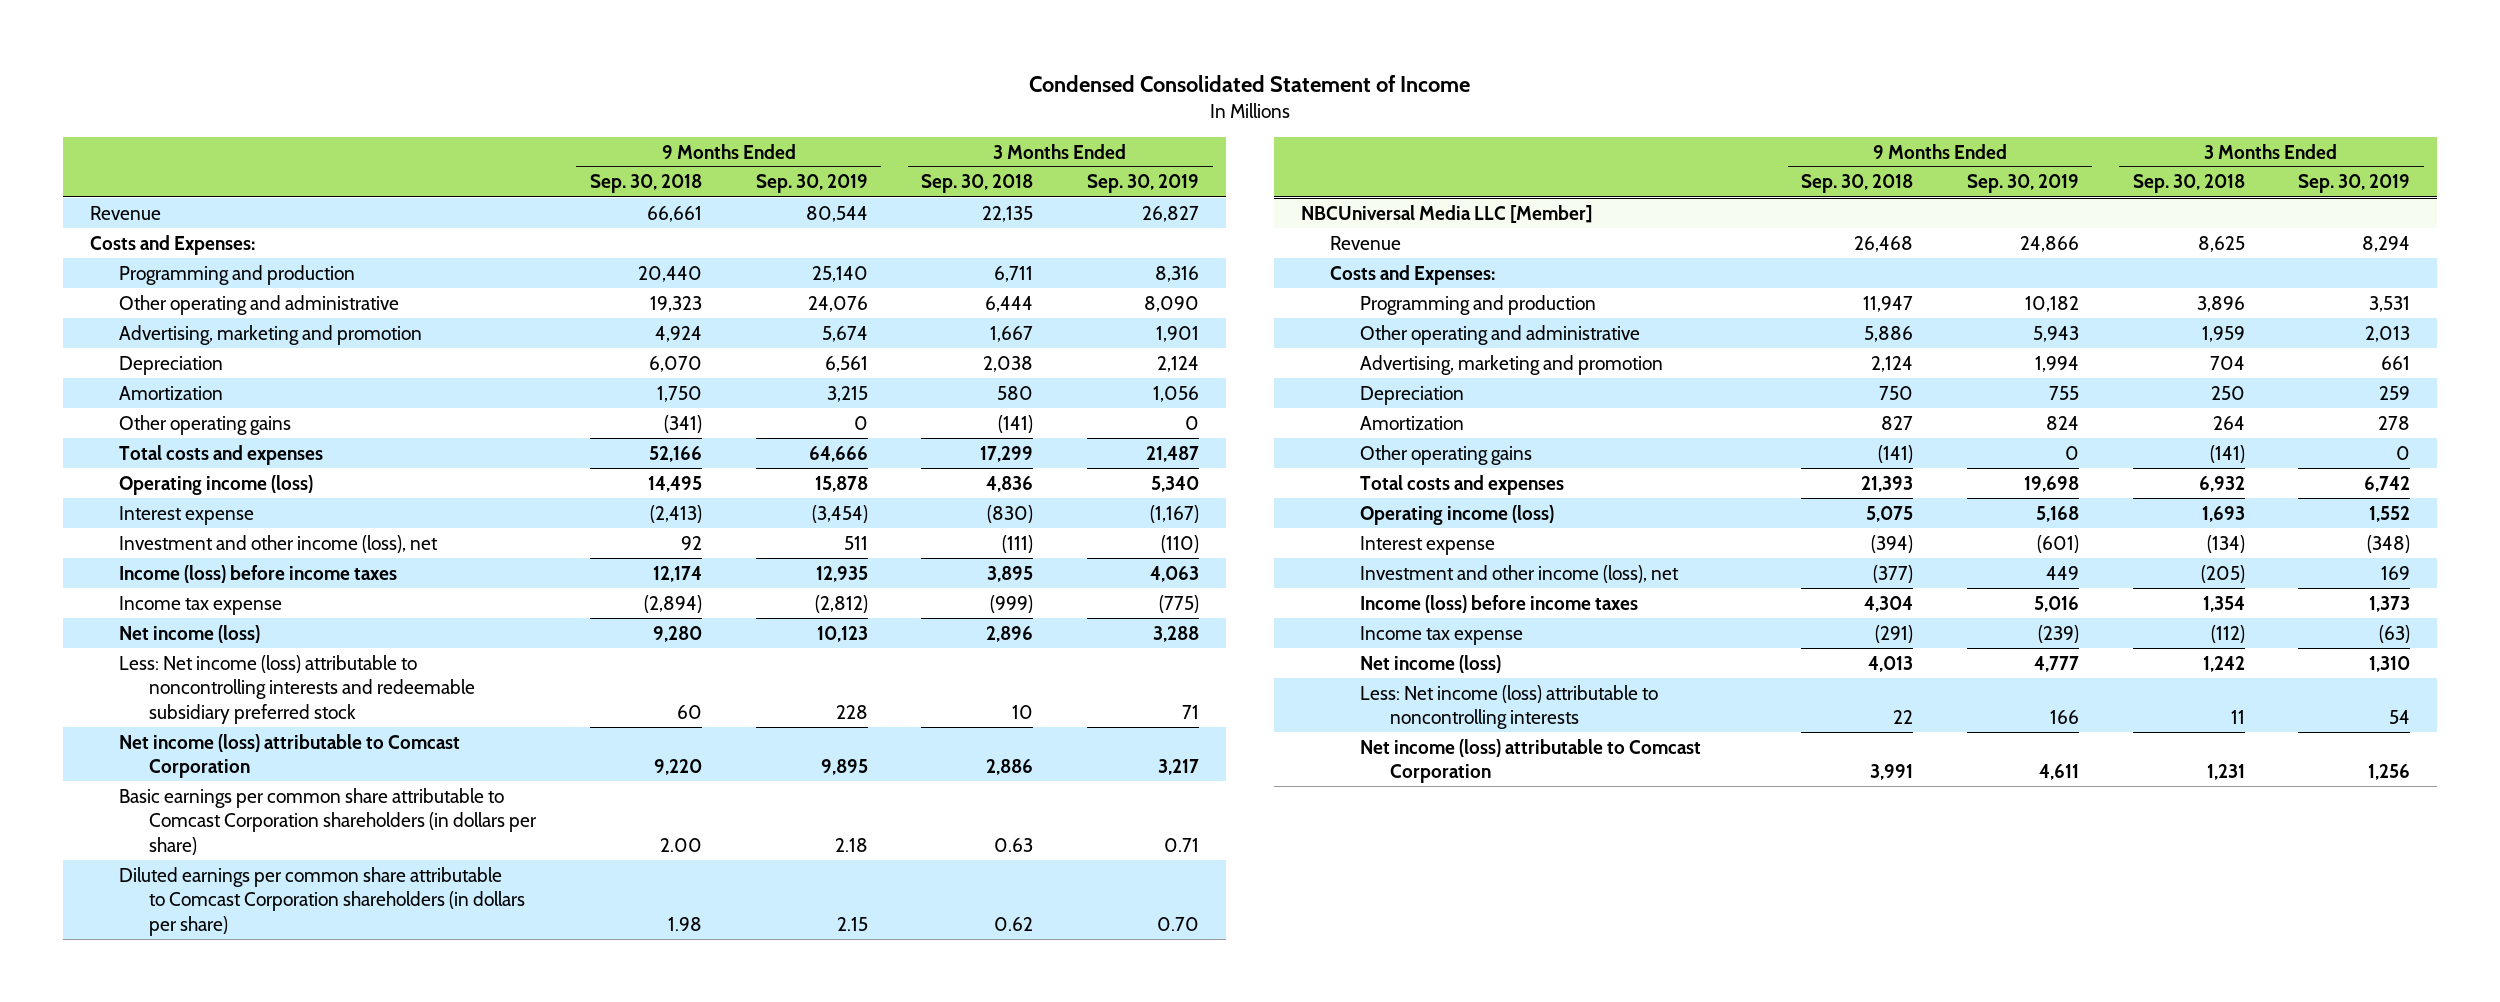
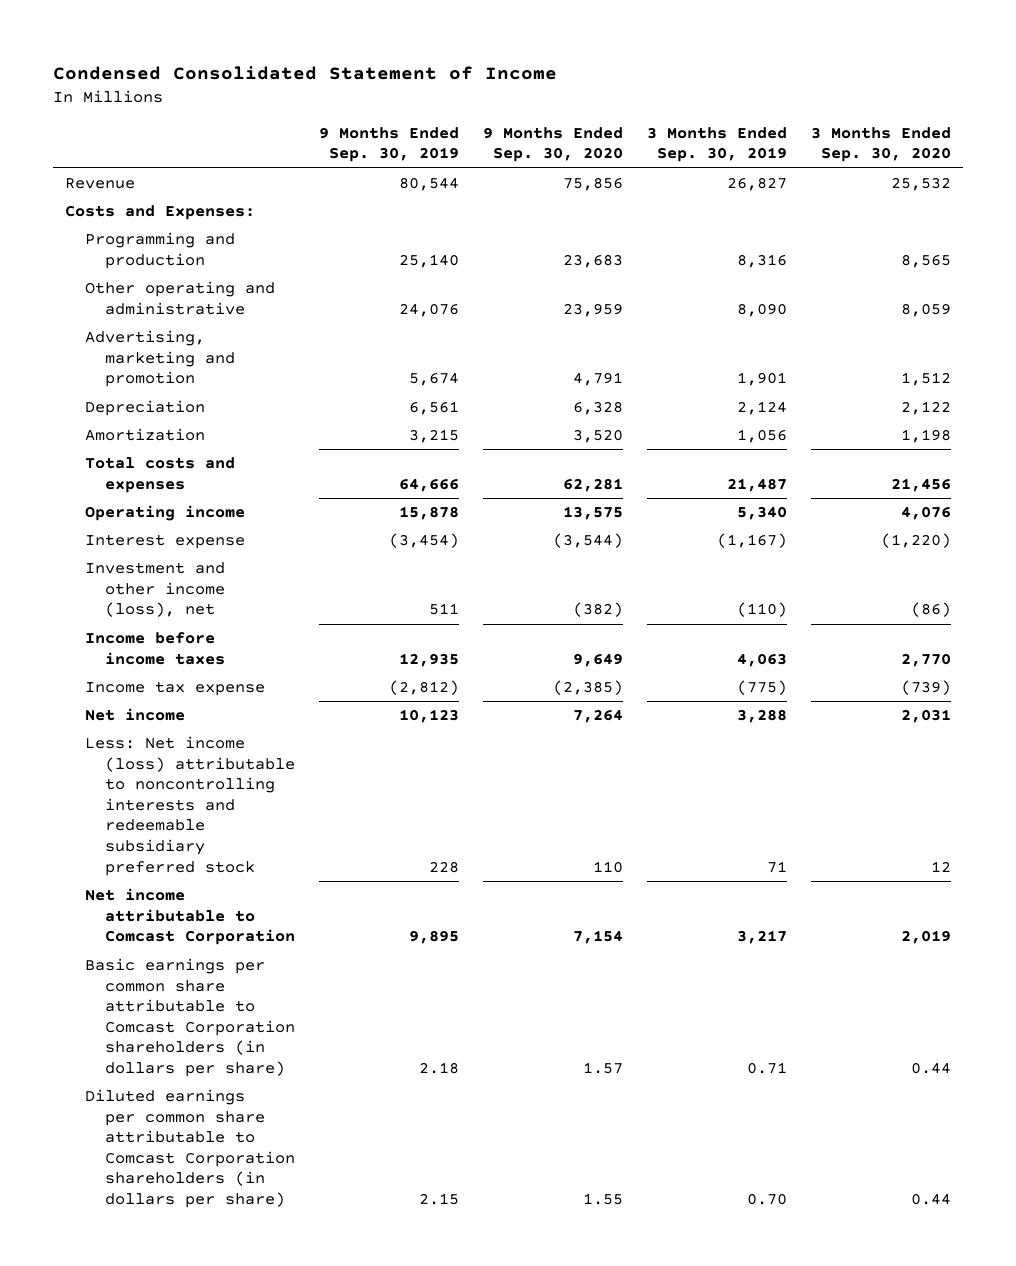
[589,174,702,194] Sep. 30, 2018 -> none
[921,174,1034,194] Sep. 30, 2018 -> none
none -> [483,126,624,163] 9 Months Ended Sep. 30, 2020
none -> [810,126,951,163] 3 Months Ended Sep. 30, 2020
[119,414,292,435] Other operating gains -> none
[119,474,314,495] Operating income (loss) -> [85,505,246,522] Operating income
[119,564,398,583] Income (loss) before income taxes -> [85,632,226,665] Income before income taxes
[119,624,261,643] Net income (loss) -> [85,708,186,722] Net income
[119,733,461,779] Net income (loss) attributable to Comcast Corporation -> [85,888,296,946] Net income attributable to Comcast Corporation
[1300,204,1592,223] NBCUniversal Media LLC [Member] -> none
[1330,235,1402,250] Revenue -> none
[1330,264,1496,285] Costs and Expenses: -> none
[1360,294,1597,315] Programming and production -> none
[1360,324,1641,345] Other operating and administrative -> none
[1360,354,1664,375] Advertising, marketing and promotion -> none
[1360,385,1465,405] Depreciation -> none
[1360,415,1465,430] Amortization -> none
[1360,444,1533,465] Other operating gains -> none
[1360,474,1565,495] Total costs and expenses -> none
[1360,504,1555,525] Operating income (loss) -> none
[1360,535,1496,555] Interest expense -> none
[1360,564,1680,583] Investment and other income (loss), net -> none
[1360,594,1639,613] Income (loss) before income taxes -> none
[1360,625,1524,645] Income tax expense -> none
[1360,654,1502,673] Net income (loss) -> none
[1360,684,1659,730] Less: Net income (loss) attributable to noncontrolling interests -> none
[1360,738,1702,784] Net income (loss) attributable to Comcast Corporation -> none

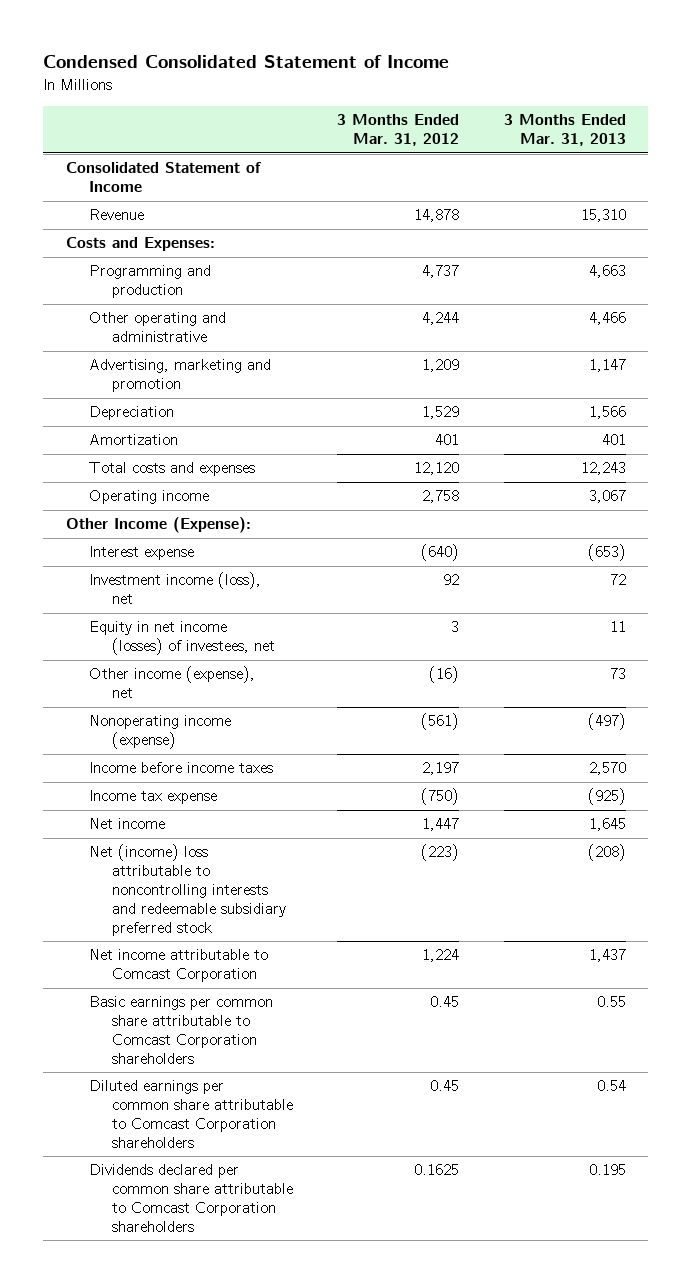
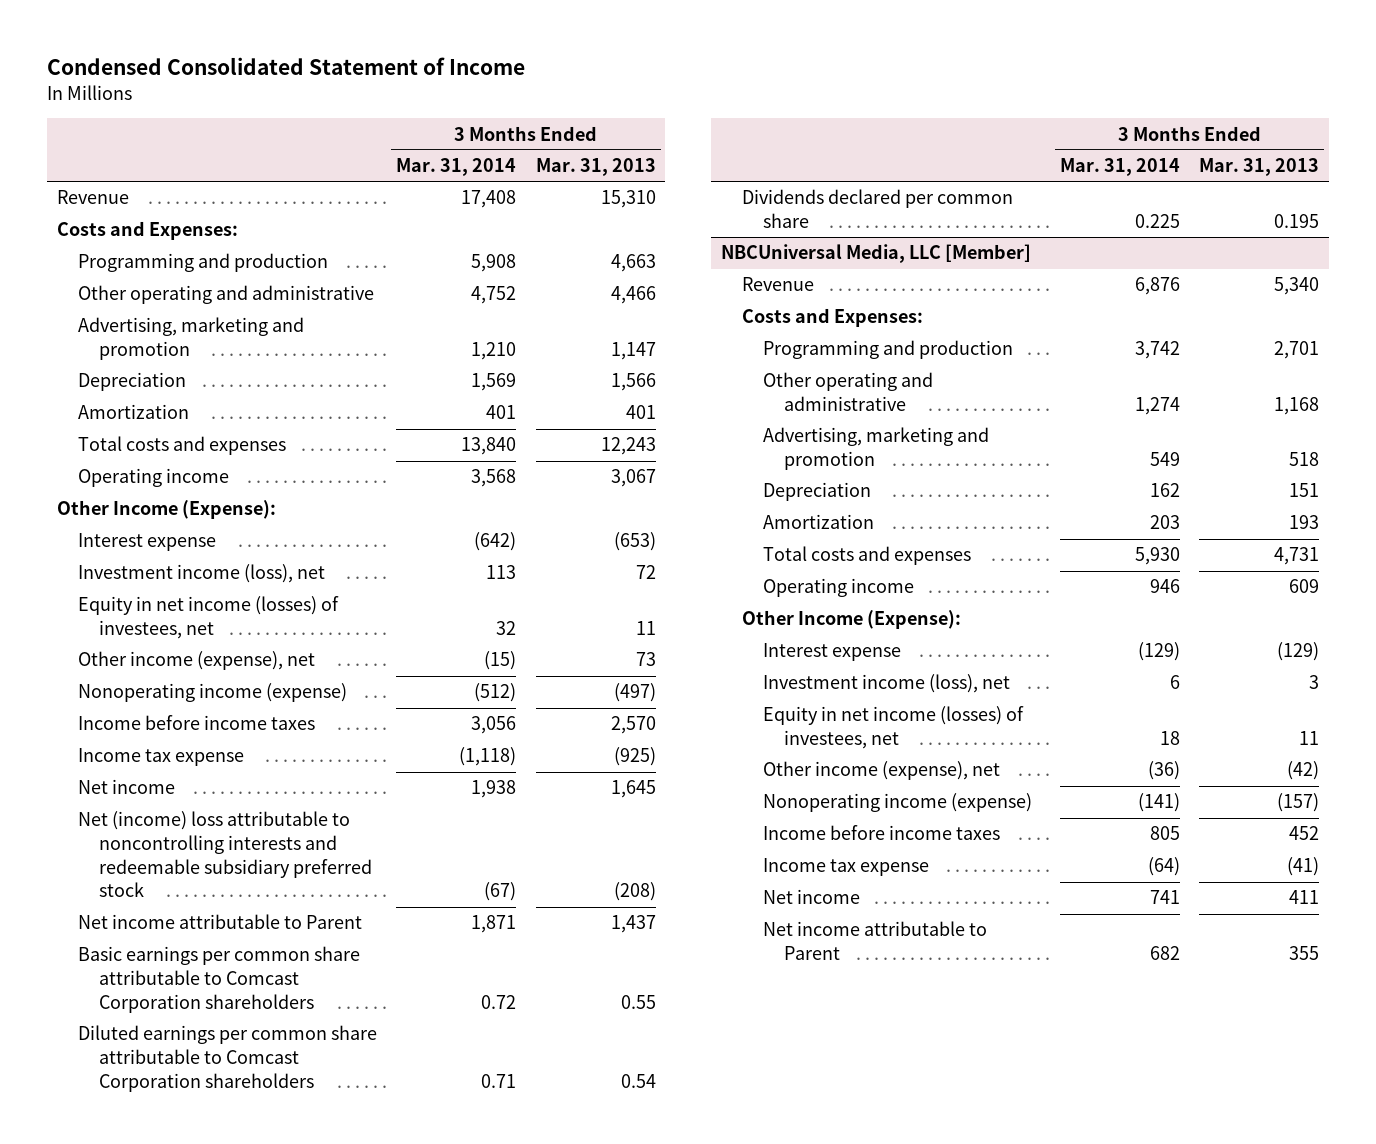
[337,114,460,147] 3 Months Ended Mar. 31, 2012 -> none
none -> [396,158,517,177] Mar. 31, 2014
[65,162,262,193] Consolidated Statement of Income -> none
[88,949,268,983] Net income attributable to Comcast Corporation -> [77,914,362,930] Net income attributable to Parent
[88,1164,293,1232] Dividends declared per common share attributable to Comcast Corporation shareholders -> [741,189,1013,229] Dividends declared per common share
none -> [720,244,1031,264] NBCUniversal Media, LLC [Member]
none -> [741,277,814,292] Revenue
none -> [741,308,923,328] Costs and Expenses:
none -> [762,340,1013,360] Programming and production
none -> [762,372,933,412] Other operating and administrative
none -> [762,427,989,471] Advertising, marketing and promotion
none -> [762,482,871,502] Depreciation
none -> [762,514,874,530] Amortization
none -> [762,546,971,566] Total costs and expenses
none -> [762,578,914,598] Operating income
none -> [741,610,961,630] Other Income (Expense):
none -> [762,643,901,662] Interest expense
none -> [762,674,1010,694] Investment income (loss), net
none -> [762,706,1024,750] Equity in net income (losses) of investees, net
none -> [762,761,1000,781] Other income (expense), net
none -> [762,793,1032,813] Nonoperating income (expense)
none -> [762,825,1000,841] Income before income taxes
none -> [762,858,929,877] Income tax expense
none -> [762,889,860,905] Net income
none -> [762,921,987,961] Net income attributable to Parent

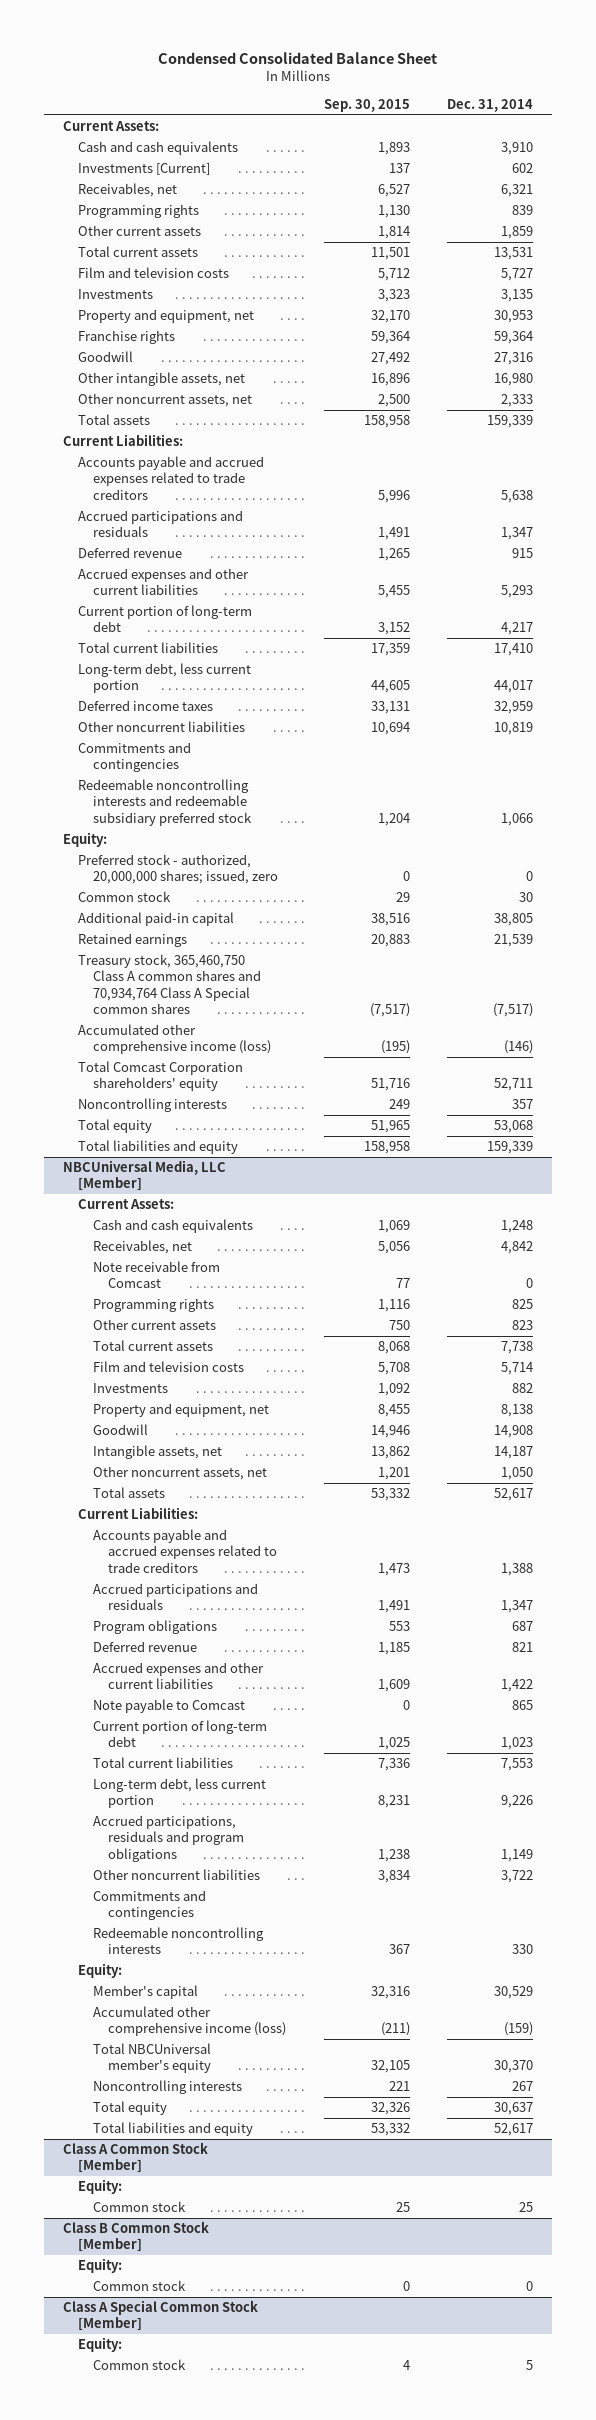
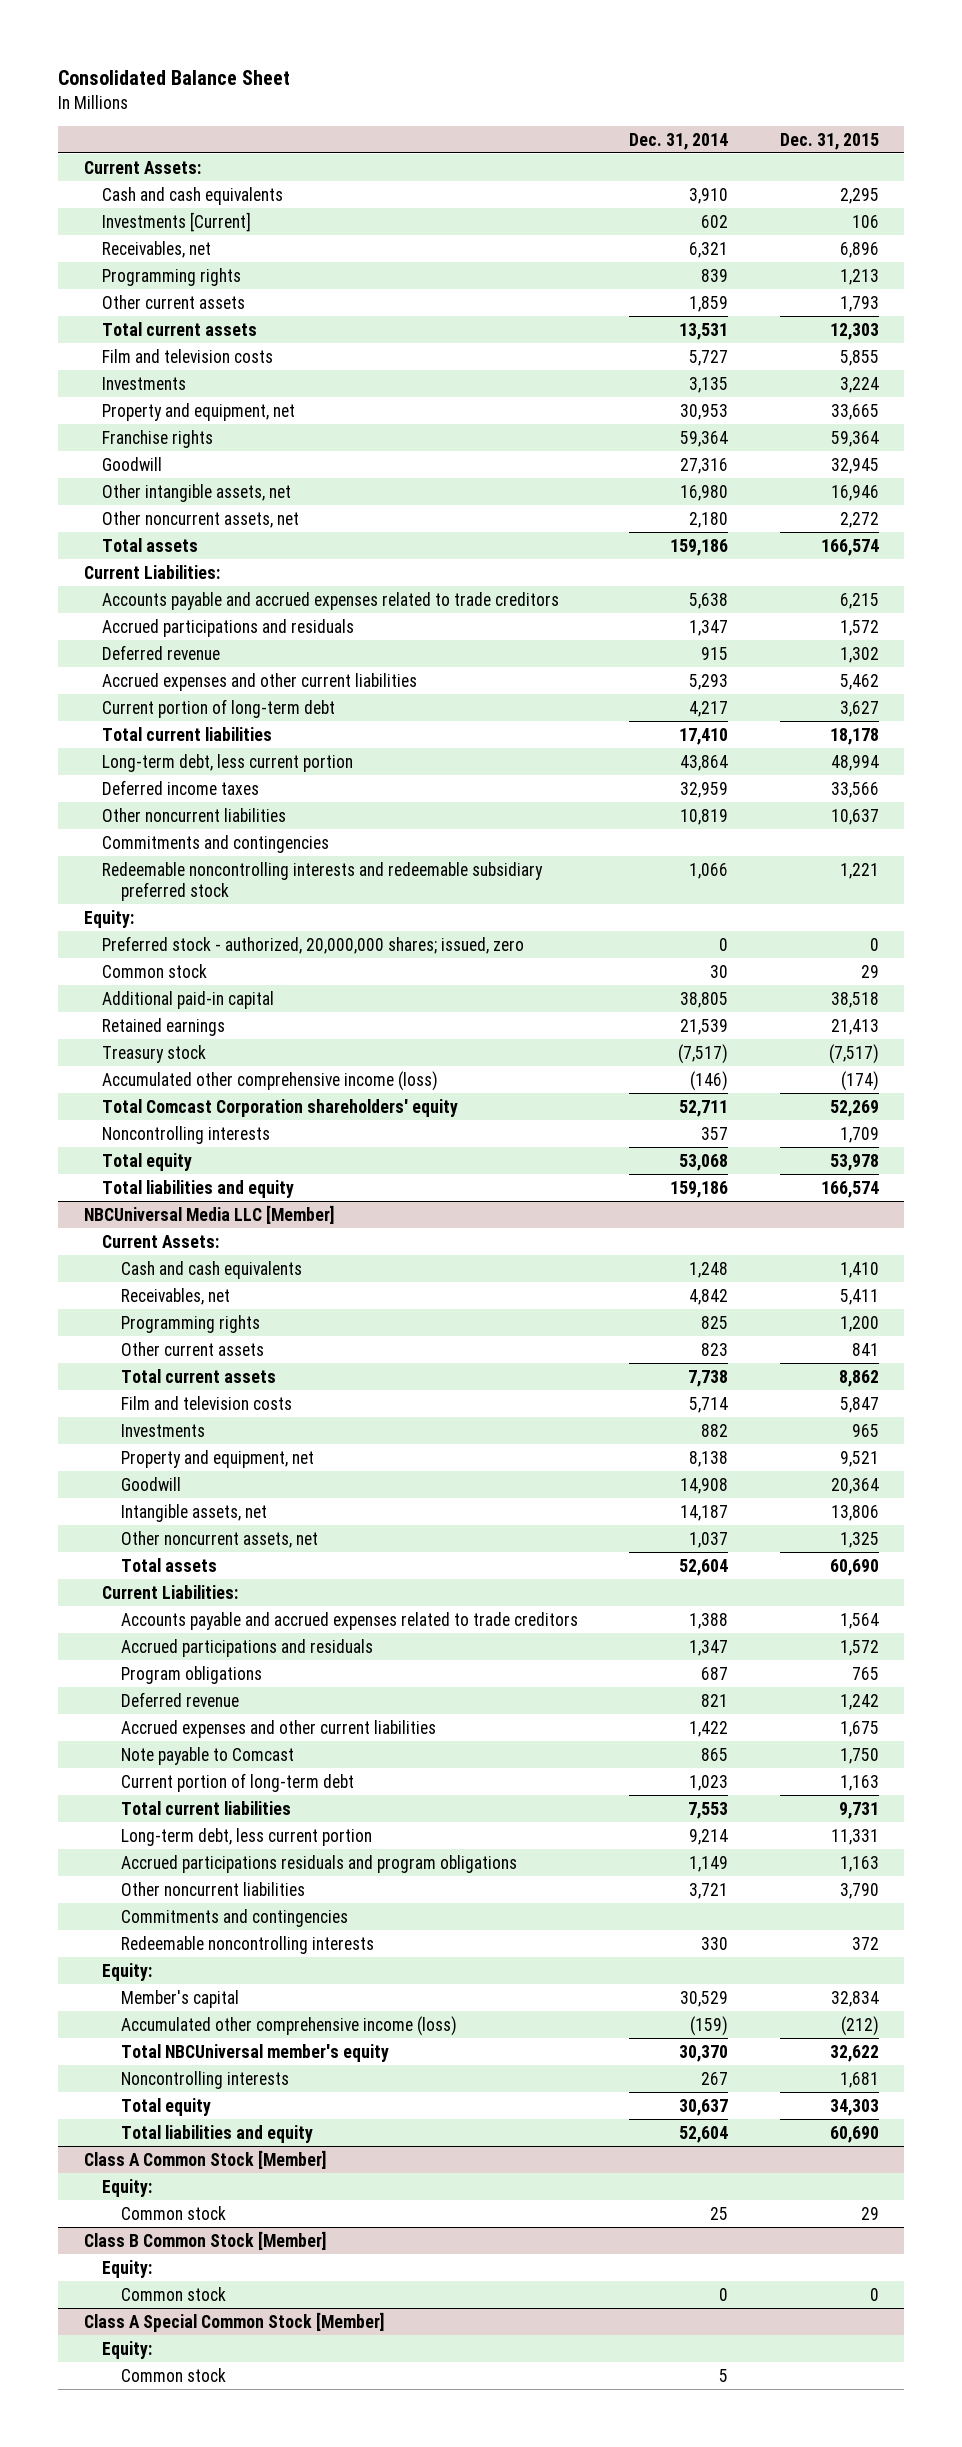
[158,51,438,64] Condensed Consolidated Balance Sheet -> [57,69,290,85] Consolidated Balance Sheet
[323,99,410,113] Sep. 30, 2015 -> none
none -> [779,132,879,150] Dec. 31, 2015
[501,394,534,408] 2,333 -> [689,511,729,528] 2,180
[487,415,534,429] 159,339 -> [670,538,729,556] 159,186
[494,680,534,694] 44,017 -> [680,754,729,771] 43,864
[77,954,262,1015] Treasury stock, 365,460,750 Class A common shares and 70,934,764 Class A Special common shares -> [102,1044,207,1063] Treasury stock
[487,1141,534,1155] 159,339 -> [670,1180,729,1198] 159,186
[62,1160,226,1192] NBCUniversal Media, LLC [Member] -> [83,1204,334,1224] NBCUniversal Media LLC [Member]
[93,1261,221,1289] Note receivable from Comcast -> none
[501,1467,534,1481] 1,050 -> [689,1531,729,1548] 1,037
[494,1488,534,1502] 52,617 -> [679,1558,729,1576] 52,604
[501,1795,534,1809] 9,226 -> [689,1828,729,1845] 9,214
[93,1815,245,1862] Accrued participations, residuals and program obligations -> [120,1854,517,1873] Accrued participations residuals and program obligations
[501,1870,534,1884] 3,722 -> [689,1882,729,1899] 3,721
[494,2123,534,2137] 52,617 -> [679,2125,729,2143] 52,604

